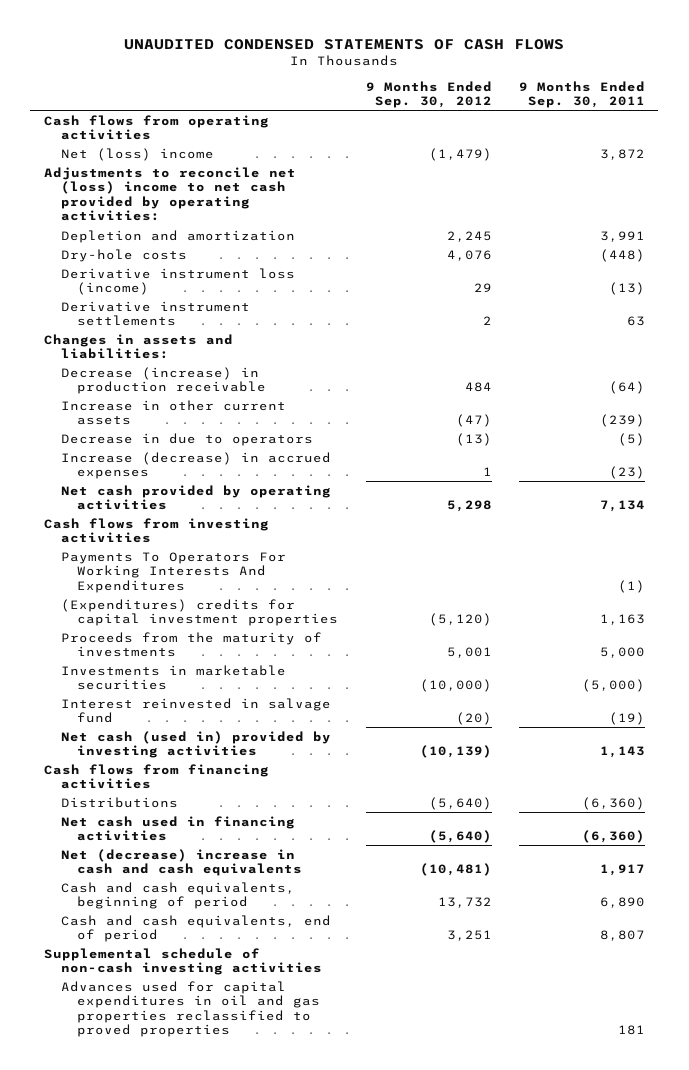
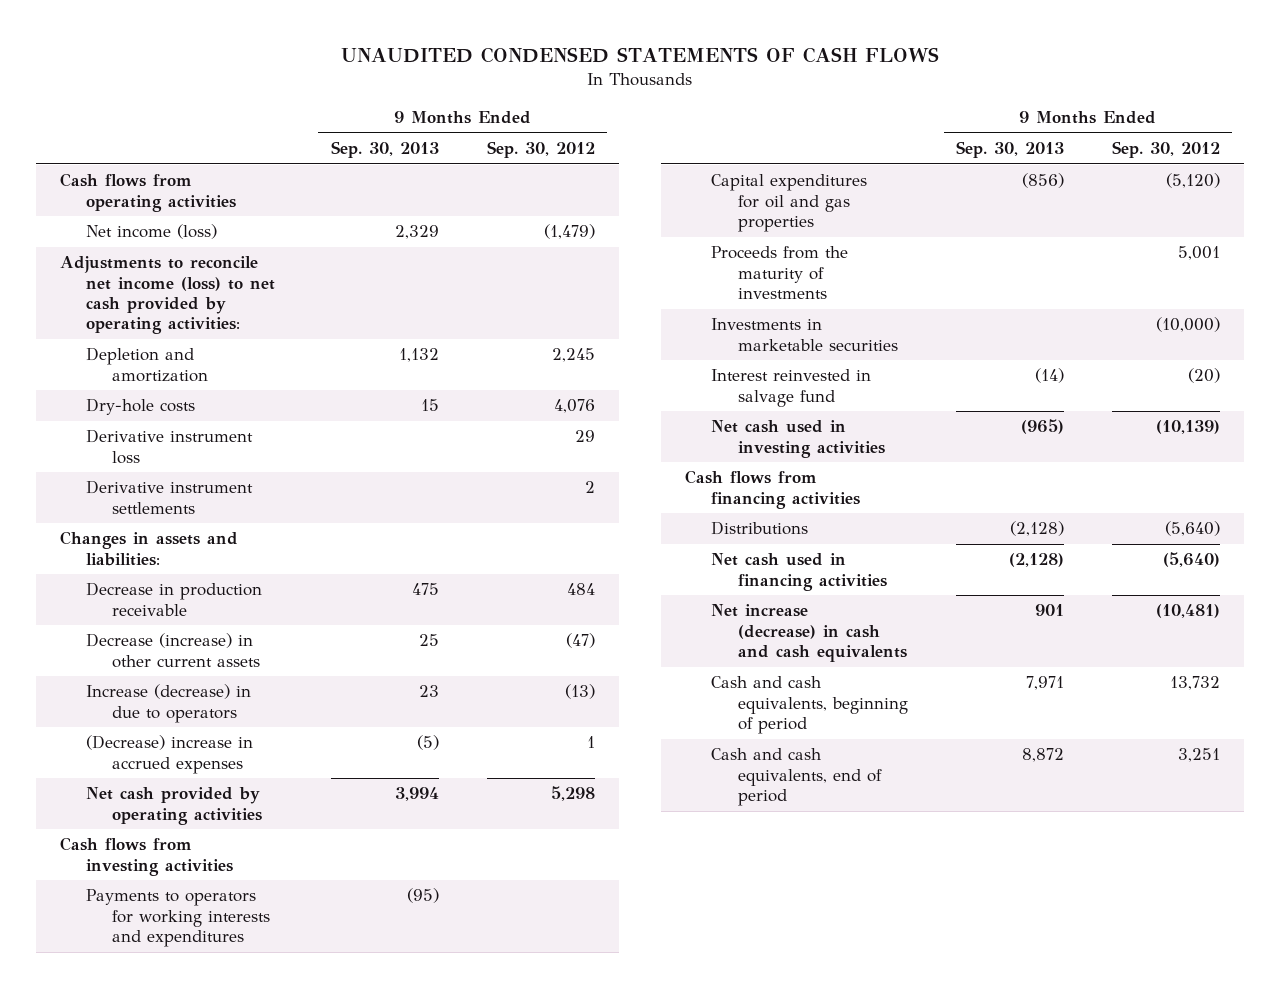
[518,80,645,109] 9 Months Ended Sep. 30, 2011 -> none
none -> [330,140,439,158] Sep. 30, 2013
[60,147,214,161] Net (loss) income -> [86,224,218,240] Net income (loss)
[43,166,296,222] Adjustments to reconcile net (loss) income to net cash provided by operating activities: -> [59,256,276,335] Adjustments to reconcile net income (loss) to net cash provided by operating activities:
[60,267,295,296] Derivative instrument loss (income) -> [86,429,254,464] Derivative instrument loss
[60,366,267,395] Decrease (increase) in production receivable -> [86,582,263,616] Decrease in production receivable
[60,399,286,426] Increase in other current assets -> [86,633,261,668] Decrease (increase) in other current assets
[60,432,313,446] Decrease in due to operators -> [86,684,252,723] Increase (decrease) in due to operators
[60,451,331,480] Increase (decrease) in accrued expenses -> [86,735,254,774] (Decrease) increase in accrued expenses
[60,551,286,593] Payments To Operators For Working Interests And Expenditures -> [86,889,271,948] Payments to operators for working interests and expenditures
[60,598,339,627] (Expenditures) credits for capital investment properties -> [711,174,868,233] Capital expenditures for oil and gas properties
[60,730,331,759] Net cash (used in) provided by investing activities -> [711,420,885,458] Net cash used in investing activities
[60,848,303,877] Net (decrease) increase in cash and cash equivalents -> [711,604,907,663] Net increase (decrease) in cash and cash equivalents
[43,947,322,976] Supplemental schedule of non-cash investing activities -> none
[60,980,321,1038] Advances used for capital expenditures in oil and gas properties reclassified to proved properties -> none

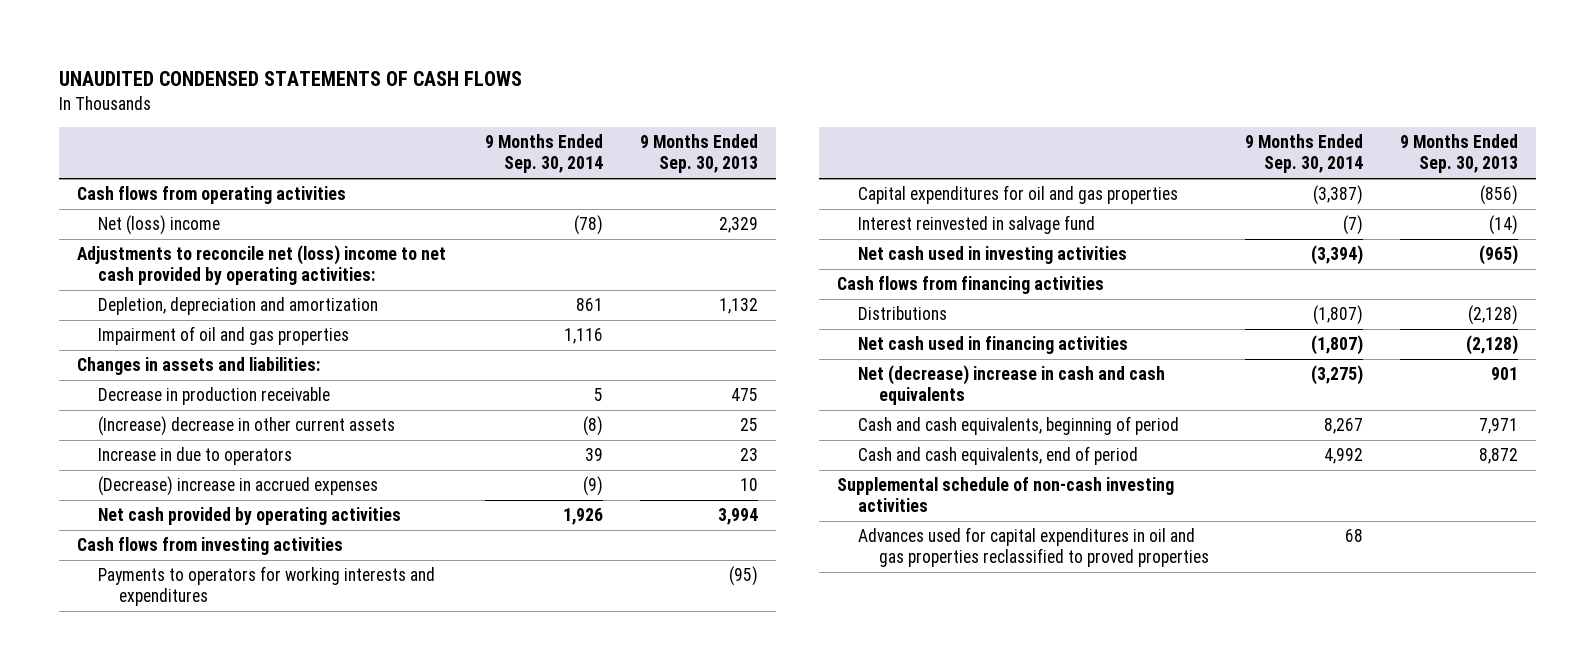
[486,140,595,158] Sep. 30, 2012 -> none
none -> [485,134,604,174] 9 Months Ended Sep. 30, 2014
[86,398,196,416] Dry-hole costs -> none
[86,429,254,464] Derivative instrument loss -> none
[86,480,254,514] Derivative instrument settlements -> none
[86,224,218,240] Net income (loss) -> [98,215,221,236] Net (loss) income
[59,256,276,335] Adjustments to reconcile net income (loss) to net cash provided by operating activities: -> [77,245,447,286] Adjustments to reconcile net (loss) income to net cash provided by operating activities:
[86,347,209,382] Depletion and amortization -> [98,297,379,316] Depletion, depreciation and amortization
none -> [98,326,350,346] Impairment of oil and gas properties
[86,633,261,668] Decrease (increase) in other current assets -> [98,416,396,437] (Increase) decrease in other current assets
[86,684,252,723] Increase (decrease) in due to operators -> [98,447,293,466] Increase in due to operators
[416,735,439,751] (5) -> [739,478,758,492] 10
[711,246,849,300] Proceeds from the maturity of investments -> none
[711,318,898,351] Investments in marketable securities -> none
[711,604,907,663] Net increase (decrease) in cash and cash equivalents -> [858,365,1166,406] Net (decrease) increase in cash and cash equivalents
none -> [837,477,1175,513] Supplemental schedule of non-cash investing activities
none -> [858,527,1210,568] Advances used for capital expenditures in oil and gas properties reclassified to proved properties

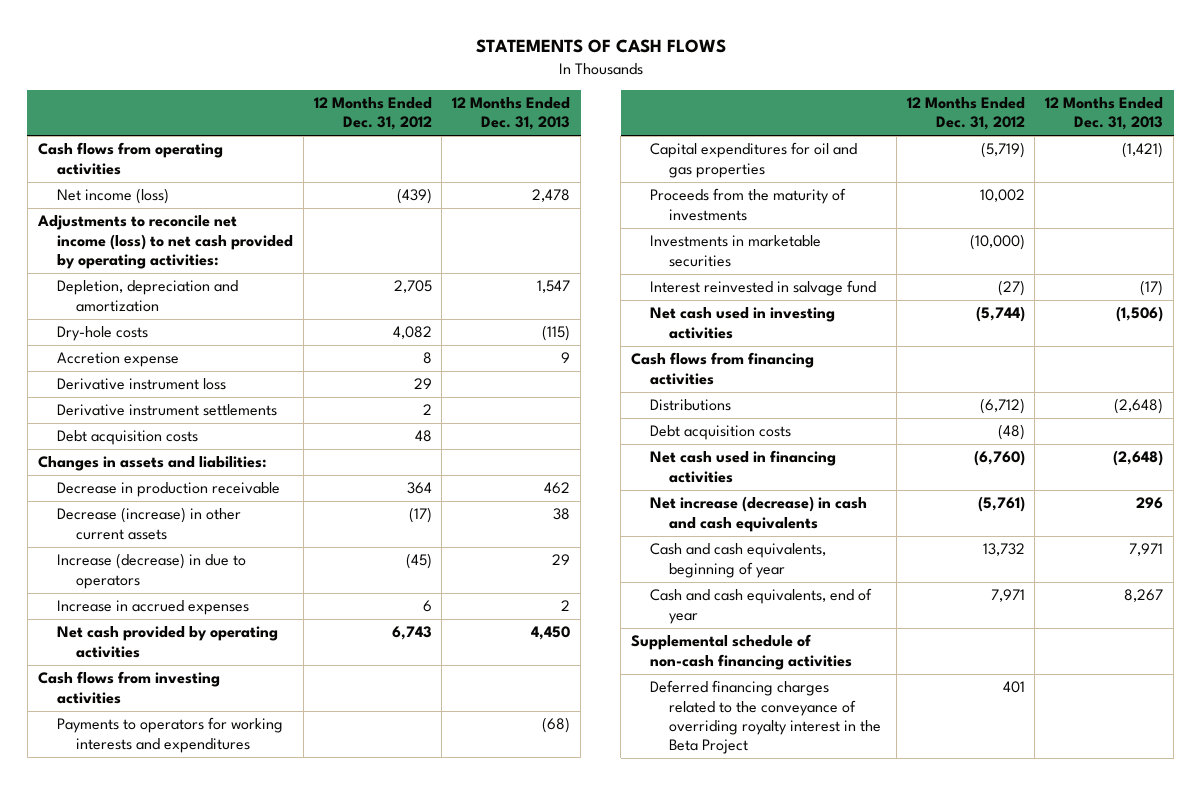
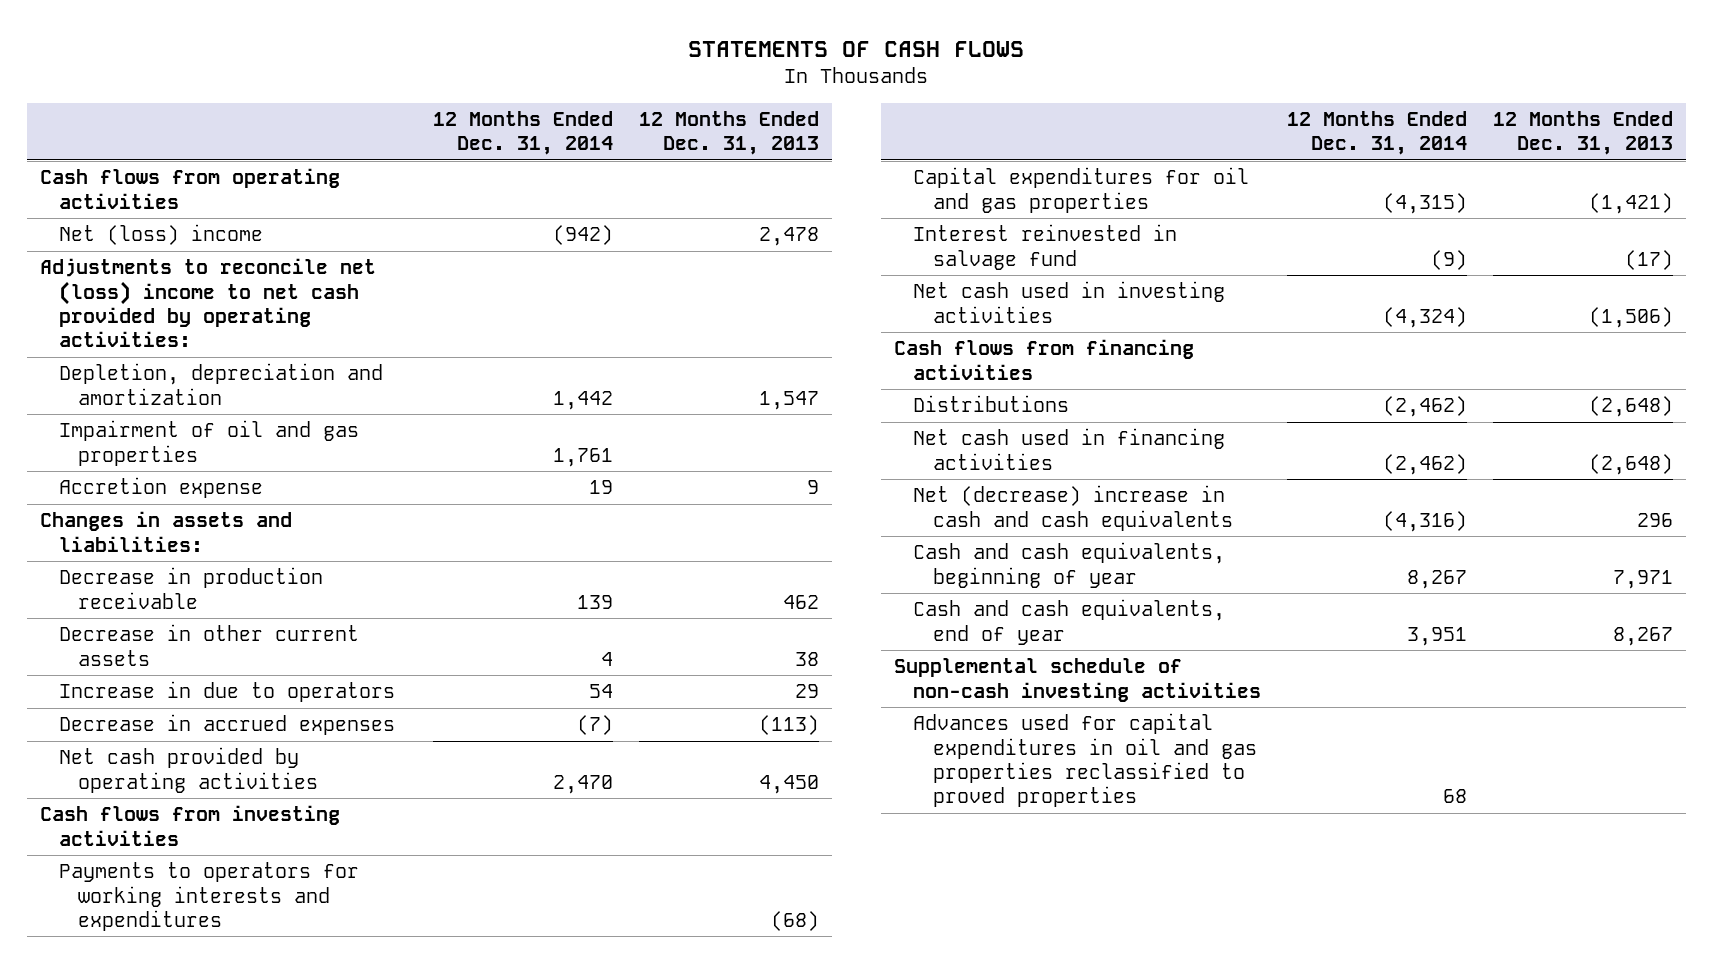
[313,97,432,131] 12 Months Ended Dec. 31, 2012 -> none
none -> [433,110,614,156] 12 Months Ended Dec. 31, 2014
[56,188,169,205] Net income (loss) -> [58,224,263,246] Net (loss) income
[36,215,293,269] Adjustments to reconcile net income (loss) to net cash provided by operating activities: -> [39,258,376,348] Adjustments to reconcile net (loss) income to net cash provided by operating activities:
[56,326,148,342] Dry-hole costs -> none
none -> [58,420,359,466] Impairment of oil and gas properties
[56,378,226,391] Derivative instrument loss -> none
[56,404,277,417] Derivative instrument settlements -> none
[56,430,198,446] Debt acquisition costs -> none
[56,507,241,540] Decrease (increase) in other current assets -> [58,624,359,666] Decrease in other current assets
[56,553,246,589] Increase (decrease) in due to operators -> [58,681,395,703] Increase in due to operators
[56,600,249,616] Increase in accrued expenses -> [58,714,395,736] Decrease in accrued expenses
[561,600,571,612] 2 -> [759,715,820,736] (113)
[649,188,846,221] Proceeds from the maturity of investments -> none
[649,235,821,267] Investments in marketable securities -> none
[649,425,791,441] Debt acquisition costs -> none
[649,496,867,532] Net increase (decrease) in cash and cash equivalents -> [913,485,1233,531] Net (decrease) increase in cash and cash equivalents
[649,680,881,755] Deferred financing charges related to the conveyance of overriding royalty interest in the Beta Project -> none
[630,634,852,670] Supplemental schedule of non-cash financing activities -> [893,658,1262,702] Supplemental schedule of non-cash investing activities
none -> [913,713,1257,808] Advances used for capital expenditures in oil and gas properties reclassified to proved properties

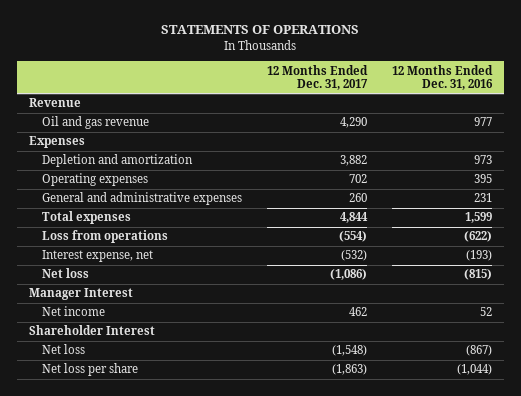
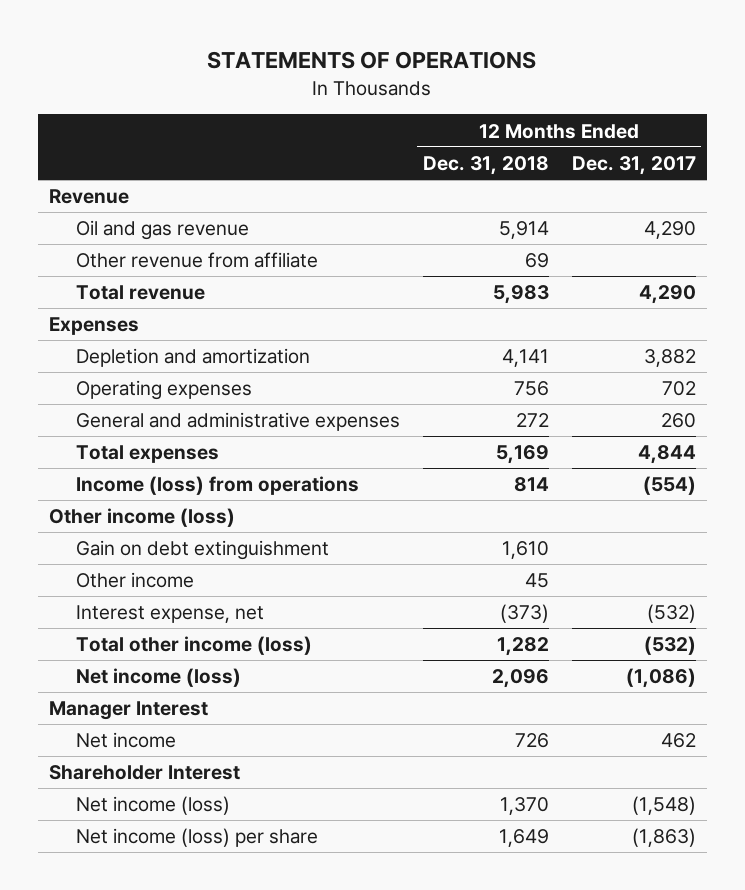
[391,64,493,91] 12 Months Ended Dec. 31, 2016 -> none
none -> [422,155,549,175] Dec. 31, 2018
none -> [75,252,318,269] Other revenue from affiliate
none -> [75,285,205,301] Total revenue
[41,230,168,244] Loss from operations -> [75,476,359,496] Income (loss) from operations
none -> [49,508,236,528] Other income (loss)
none -> [75,540,329,561] Gain on debt extinguishment
none -> [75,572,194,589] Other income
none -> [75,636,312,656] Total other income (loss)
[41,268,89,279] Net loss -> [75,668,241,688] Net income (loss)
[41,344,85,355] Net loss -> [75,796,230,816] Net income (loss)
[41,363,138,377] Net loss per share -> [75,828,318,848] Net income (loss) per share

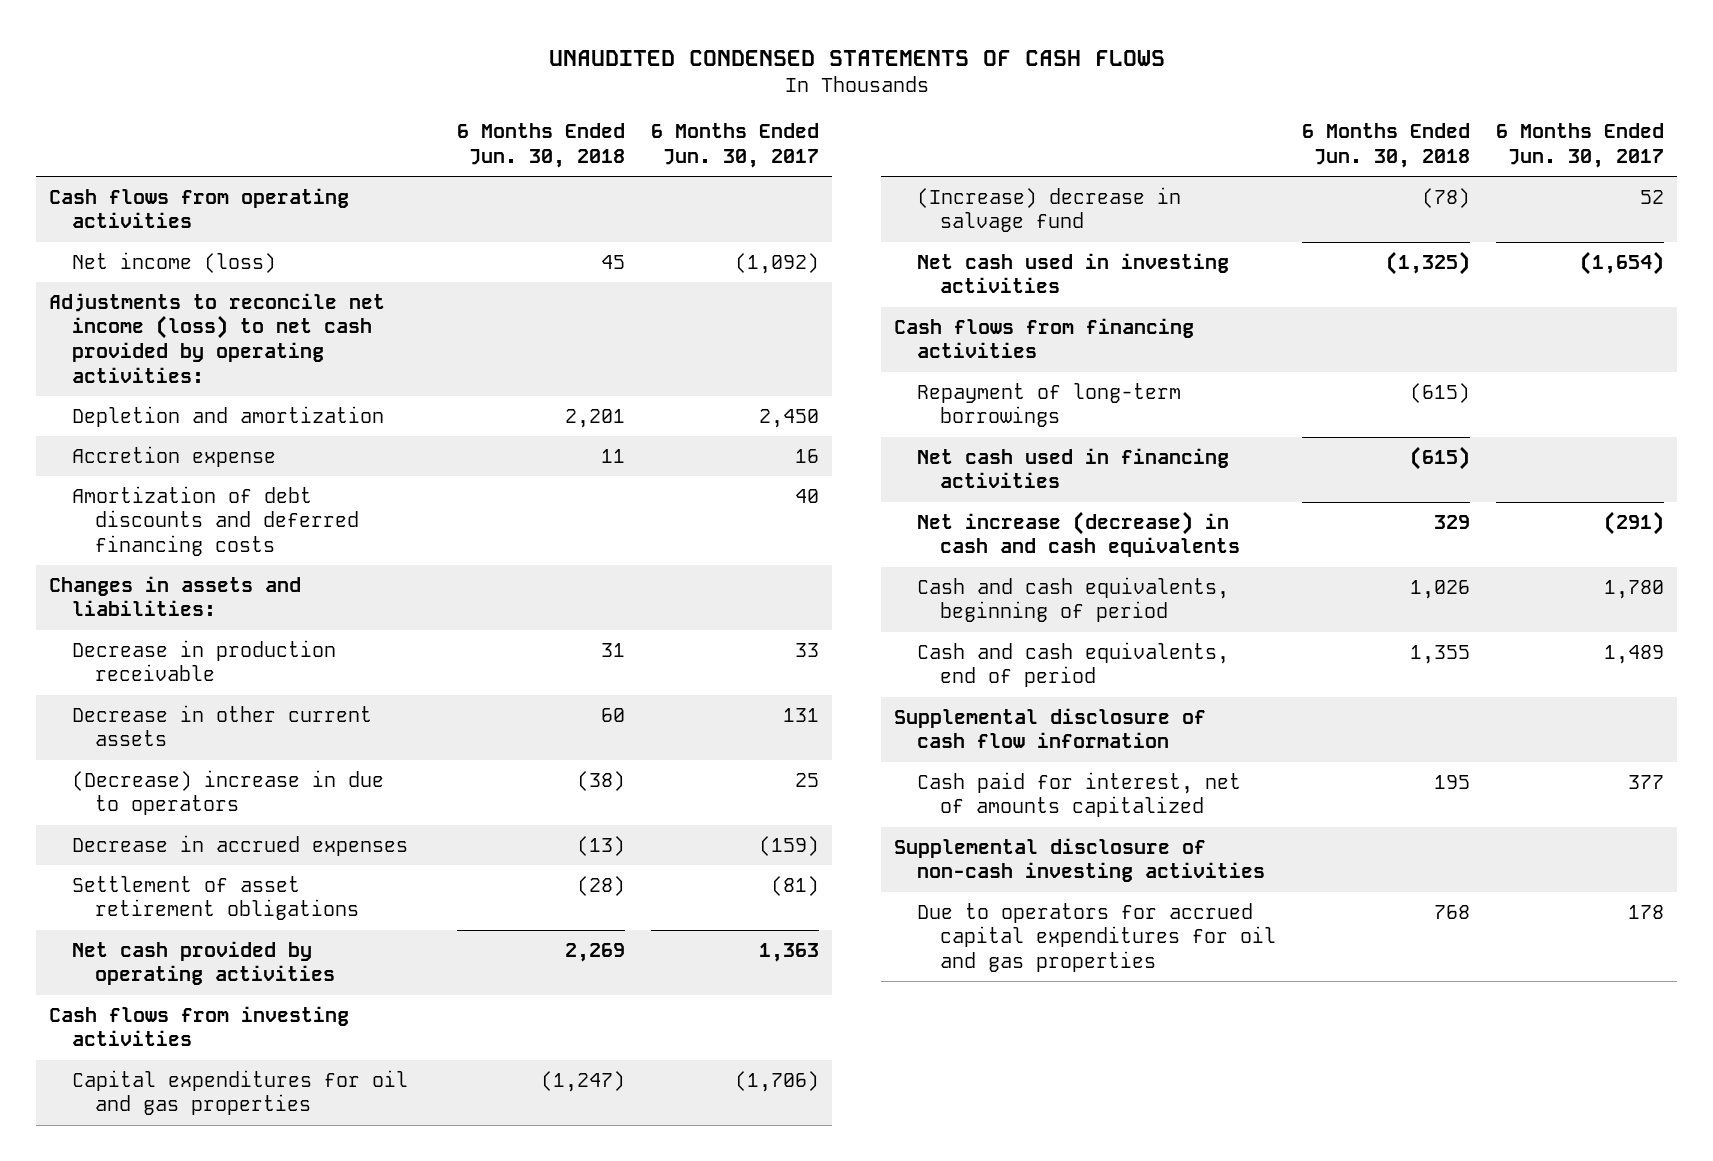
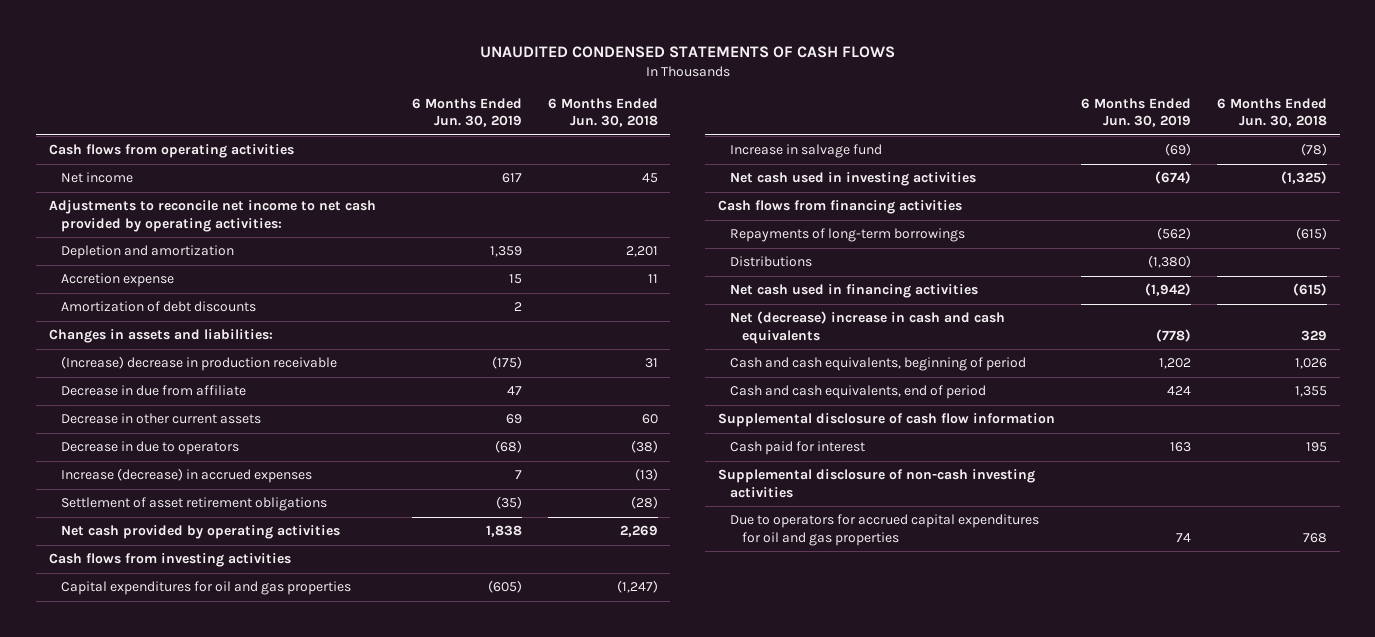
[651,123,820,169] 6 Months Ended Jun. 30, 2017 -> none
none -> [411,97,522,128] 6 Months Ended Jun. 30, 2019
[72,251,277,273] Net income (loss) -> [60,172,133,184] Net income
[49,292,386,383] Adjustments to reconcile net income (loss) to net cash provided by operating activities: -> [48,200,376,232] Adjustments to reconcile net income to net cash provided by operating activities:
[72,485,360,557] Amortization of debt discounts and deferred financing costs -> [60,301,256,313] Amortization of debt discounts
[72,639,337,682] Decrease in production receivable -> [60,356,337,372] (Increase) decrease in production receivable
none -> [60,385,246,397] Decrease in due from affiliate
[72,769,385,816] (Decrease) increase in due to operators -> [60,441,239,456] Decrease in due to operators
[72,834,409,856] Decrease in accrued expenses -> [60,468,312,484] Increase (decrease) in accrued expenses
[917,186,1182,233] (Increase) decrease in salvage fund -> [729,144,882,159] Increase in salvage fund
[917,382,1182,428] Repayment of long-term borrowings -> [729,228,965,243] Repayments of long-term borrowings
none -> [729,256,812,268] Distributions
[917,510,1241,558] Net increase (decrease) in cash and cash equivalents -> [729,311,1005,344] Net (decrease) increase in cash and cash equivalents
[917,771,1242,818] Cash paid for interest, net of amounts capitalized -> [729,441,865,456] Cash paid for interest

